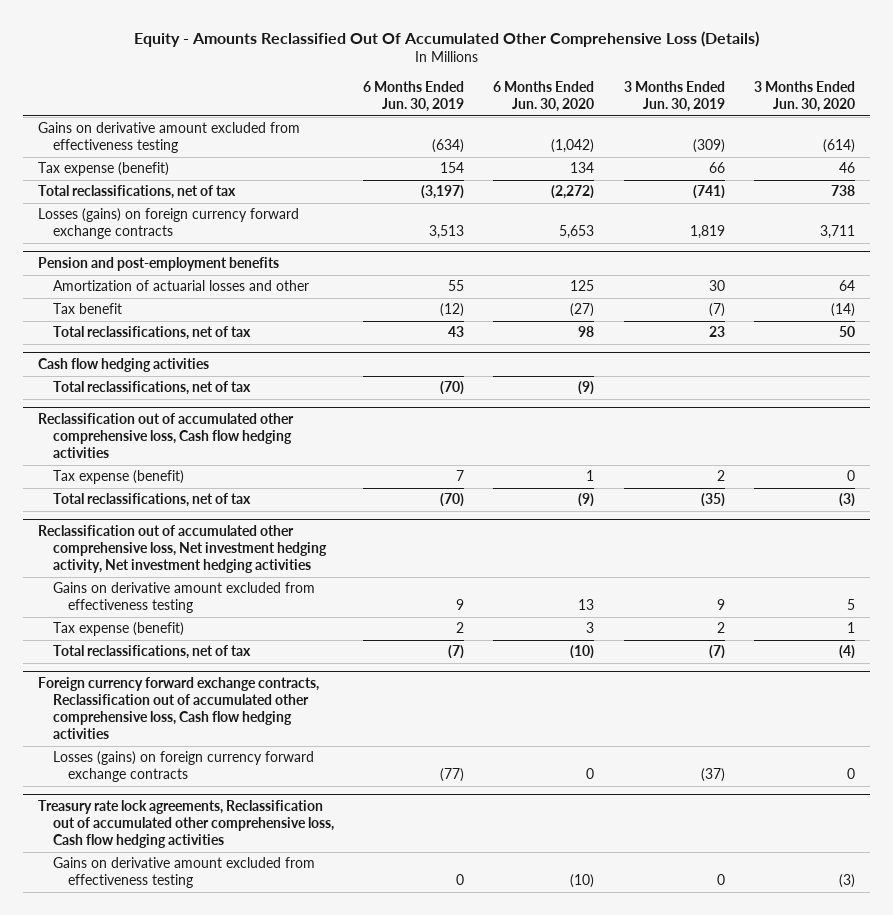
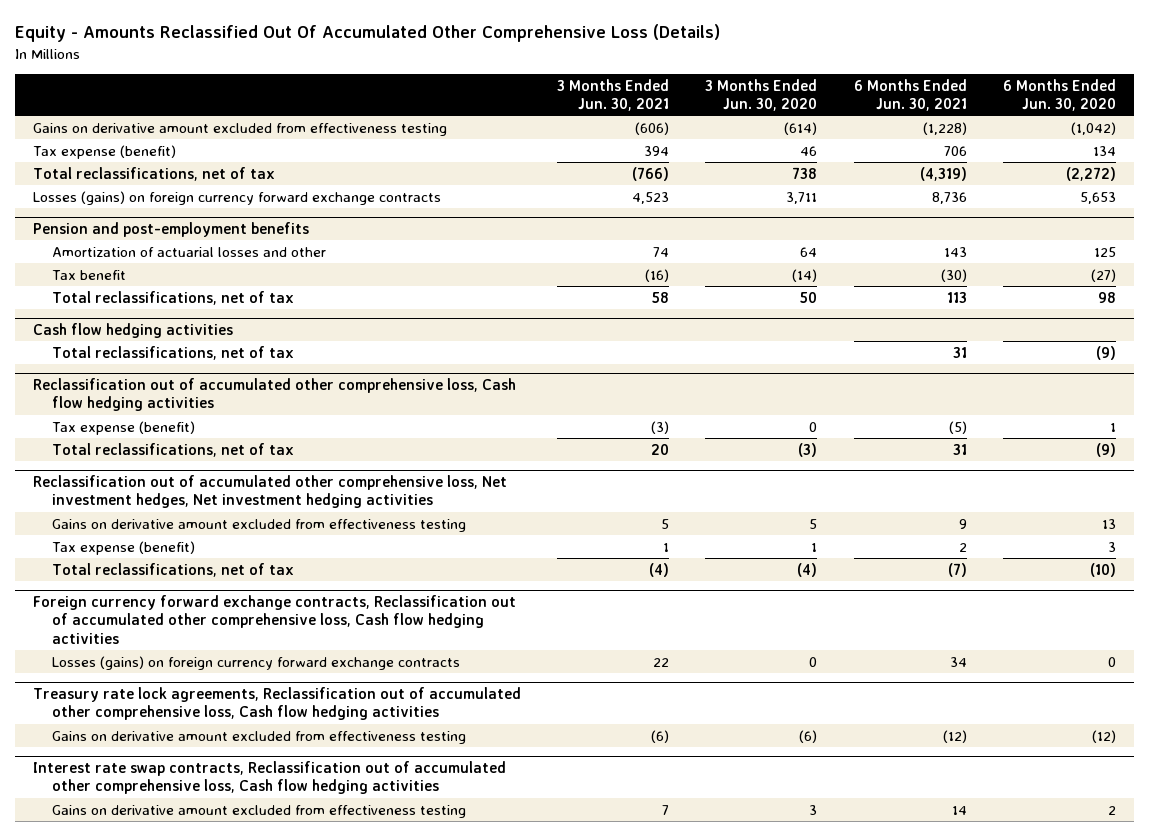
[363,81,465,113] 6 Months Ended Jun. 30, 2019 -> none
[623,81,725,113] 3 Months Ended Jun. 30, 2019 -> none
none -> [557,78,670,112] 3 Months Ended Jun. 30, 2021
none -> [853,78,967,112] 6 Months Ended Jun. 30, 2021
[37,524,327,574] Reclassification out of accumulated other comprehensive loss, Net investment hedging activity, Net investment hedging activities -> [32,474,507,509] Reclassification out of accumulated other comprehensive loss, Net investment hedges, Net investment hedging activities
[570,874,595,889] (10) -> [1092,729,1117,743] (12)
[839,874,856,889] (3) -> [799,729,818,743] (6)
none -> [32,760,506,795] Interest rate swap contracts, Reclassification out of accumulated other comprehensive loss, Cash flow hedging activities
none -> [51,804,466,818] Gains on derivative amount excluded from effectiveness testing

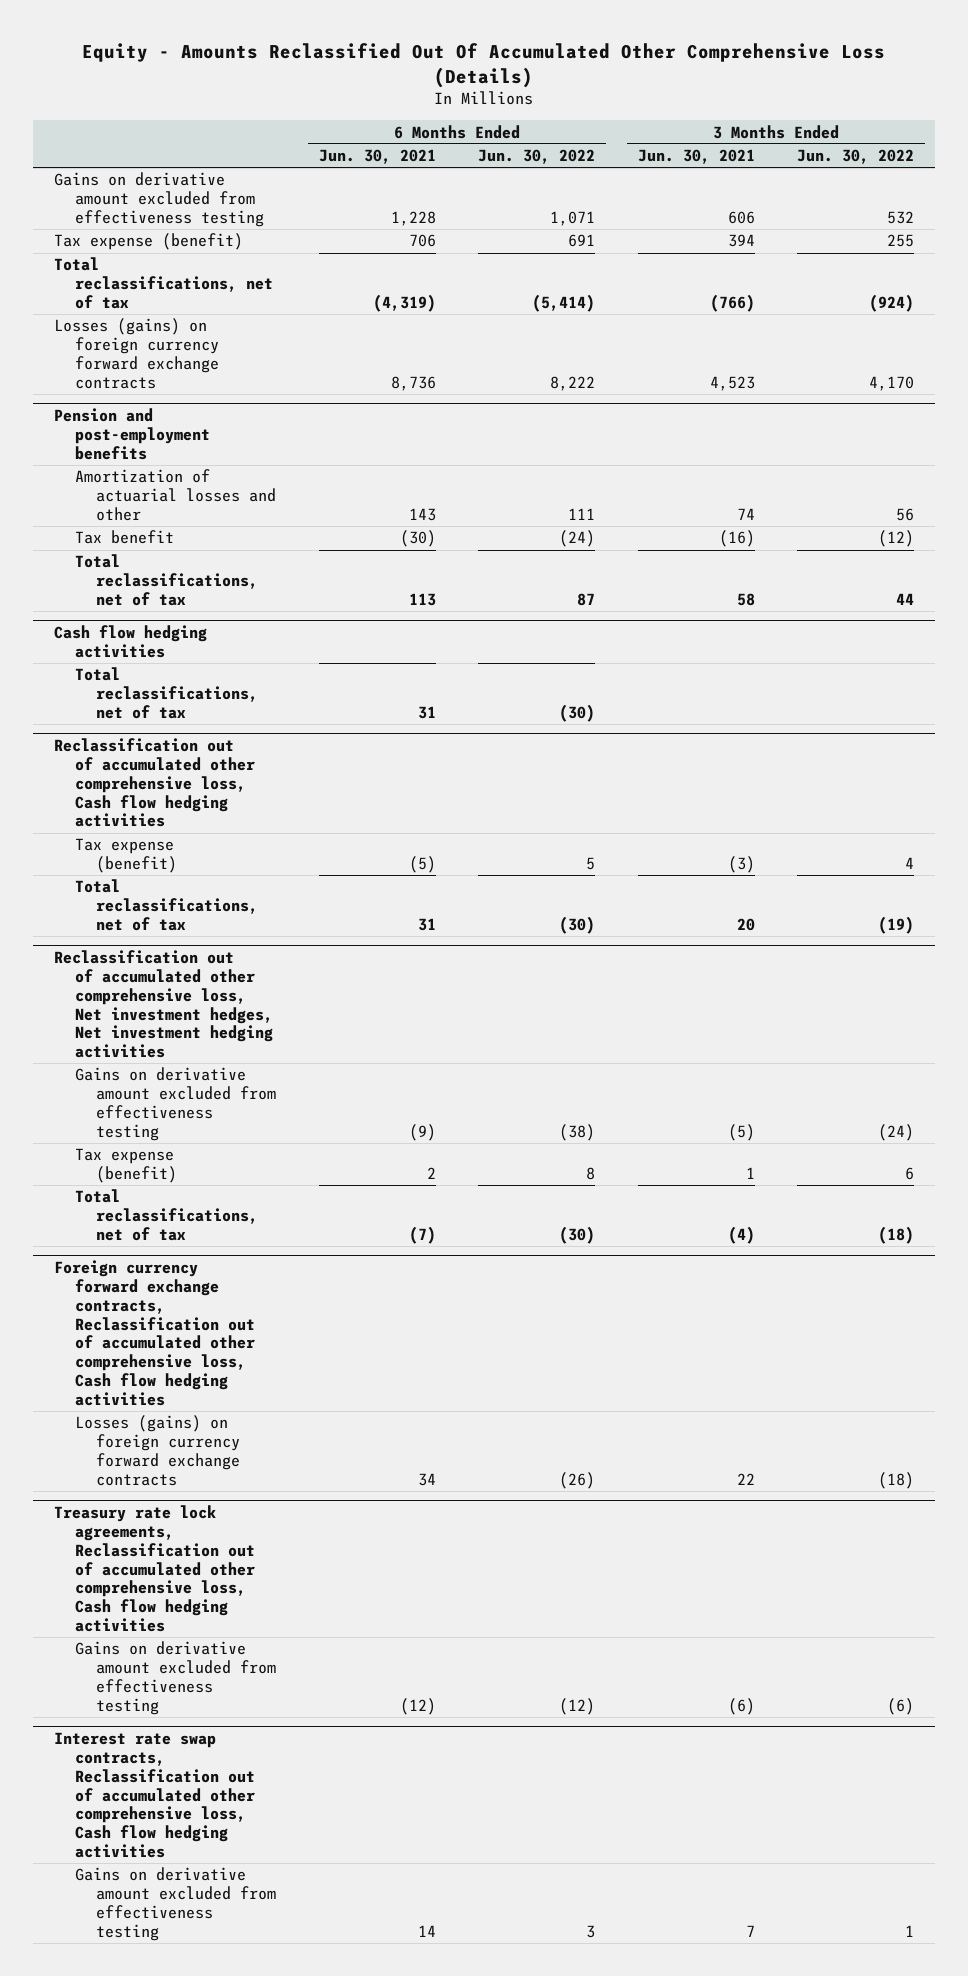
[705,78,818,112] 3 Months Ended Jun. 30, 2020 -> none
[1003,78,1117,112] 6 Months Ended Jun. 30, 2020 -> none
none -> [478,149,596,165] Jun. 30, 2022
none -> [797,149,915,165] Jun. 30, 2022
[635,121,670,135] (606) -> [727,211,755,225] 606
[922,121,967,135] (1,228) -> [390,211,436,227] 1,228
[661,518,670,529] 5 -> [727,1124,755,1142] (5)
[958,518,967,529] 9 -> [408,1124,436,1142] (9)

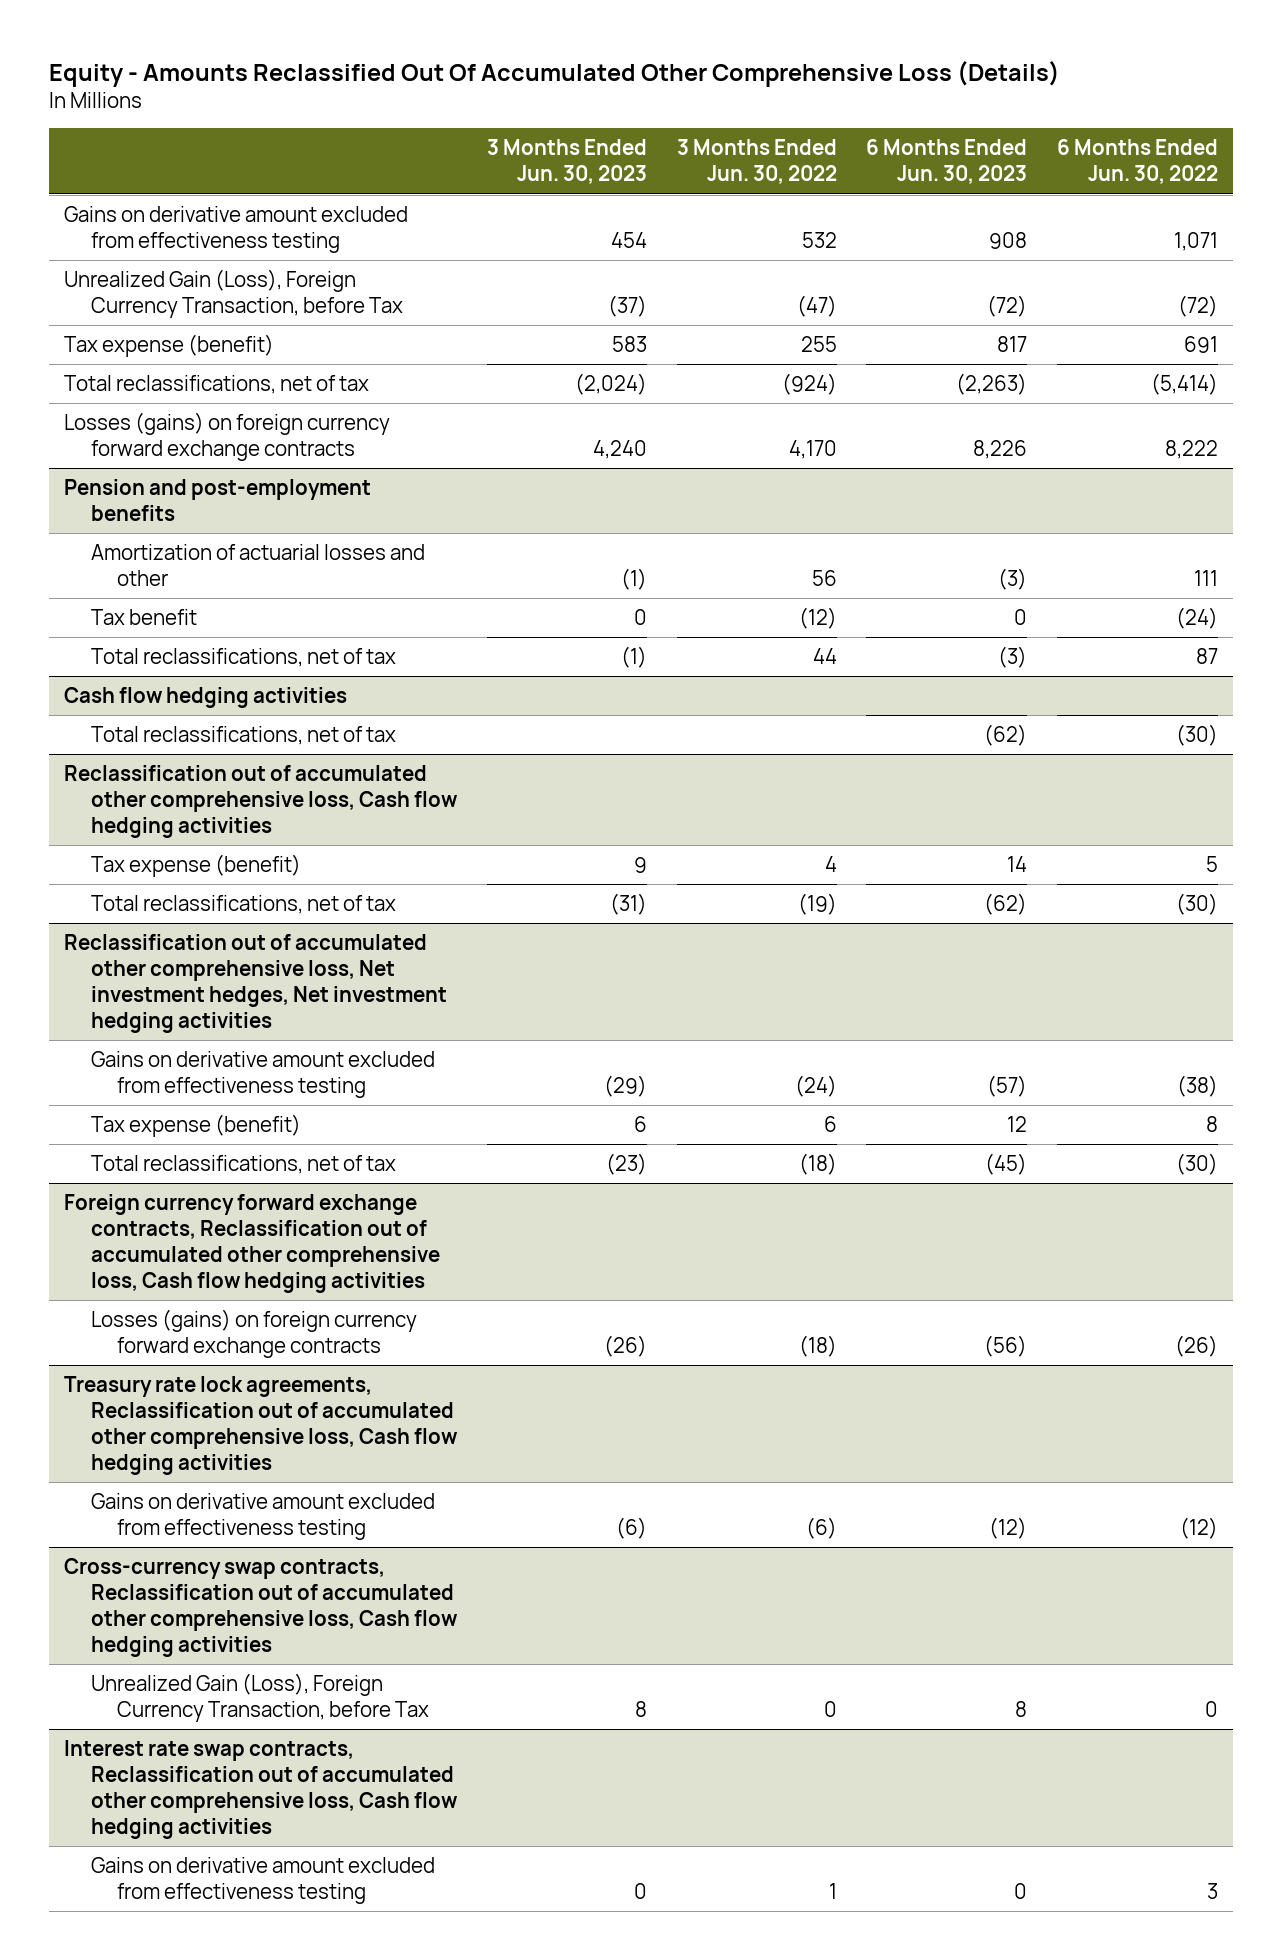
[318,149,436,165] Jun. 30, 2021 -> none
[637,149,755,165] Jun. 30, 2021 -> none
none -> [486,139,647,185] 3 Months Ended Jun. 30, 2023
none -> [866,139,1028,185] 6 Months Ended Jun. 30, 2023
none -> [63,269,403,319] Unrealized Gain (Loss), Foreign Currency Transaction, before Tax
none -> [63,1558,458,1658] Cross-currency swap contracts, Reclassification out of accumulated other comprehensive loss, Cash flow hedging activities
none -> [90,1673,430,1723] Unrealized Gain (Loss), Foreign Currency Transaction, before Tax

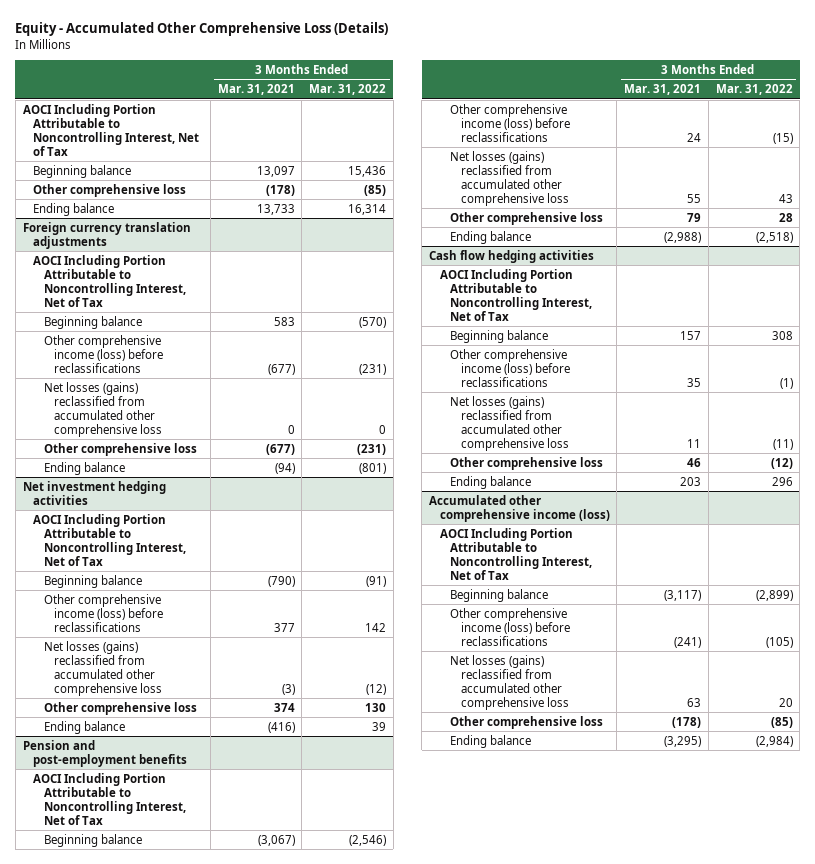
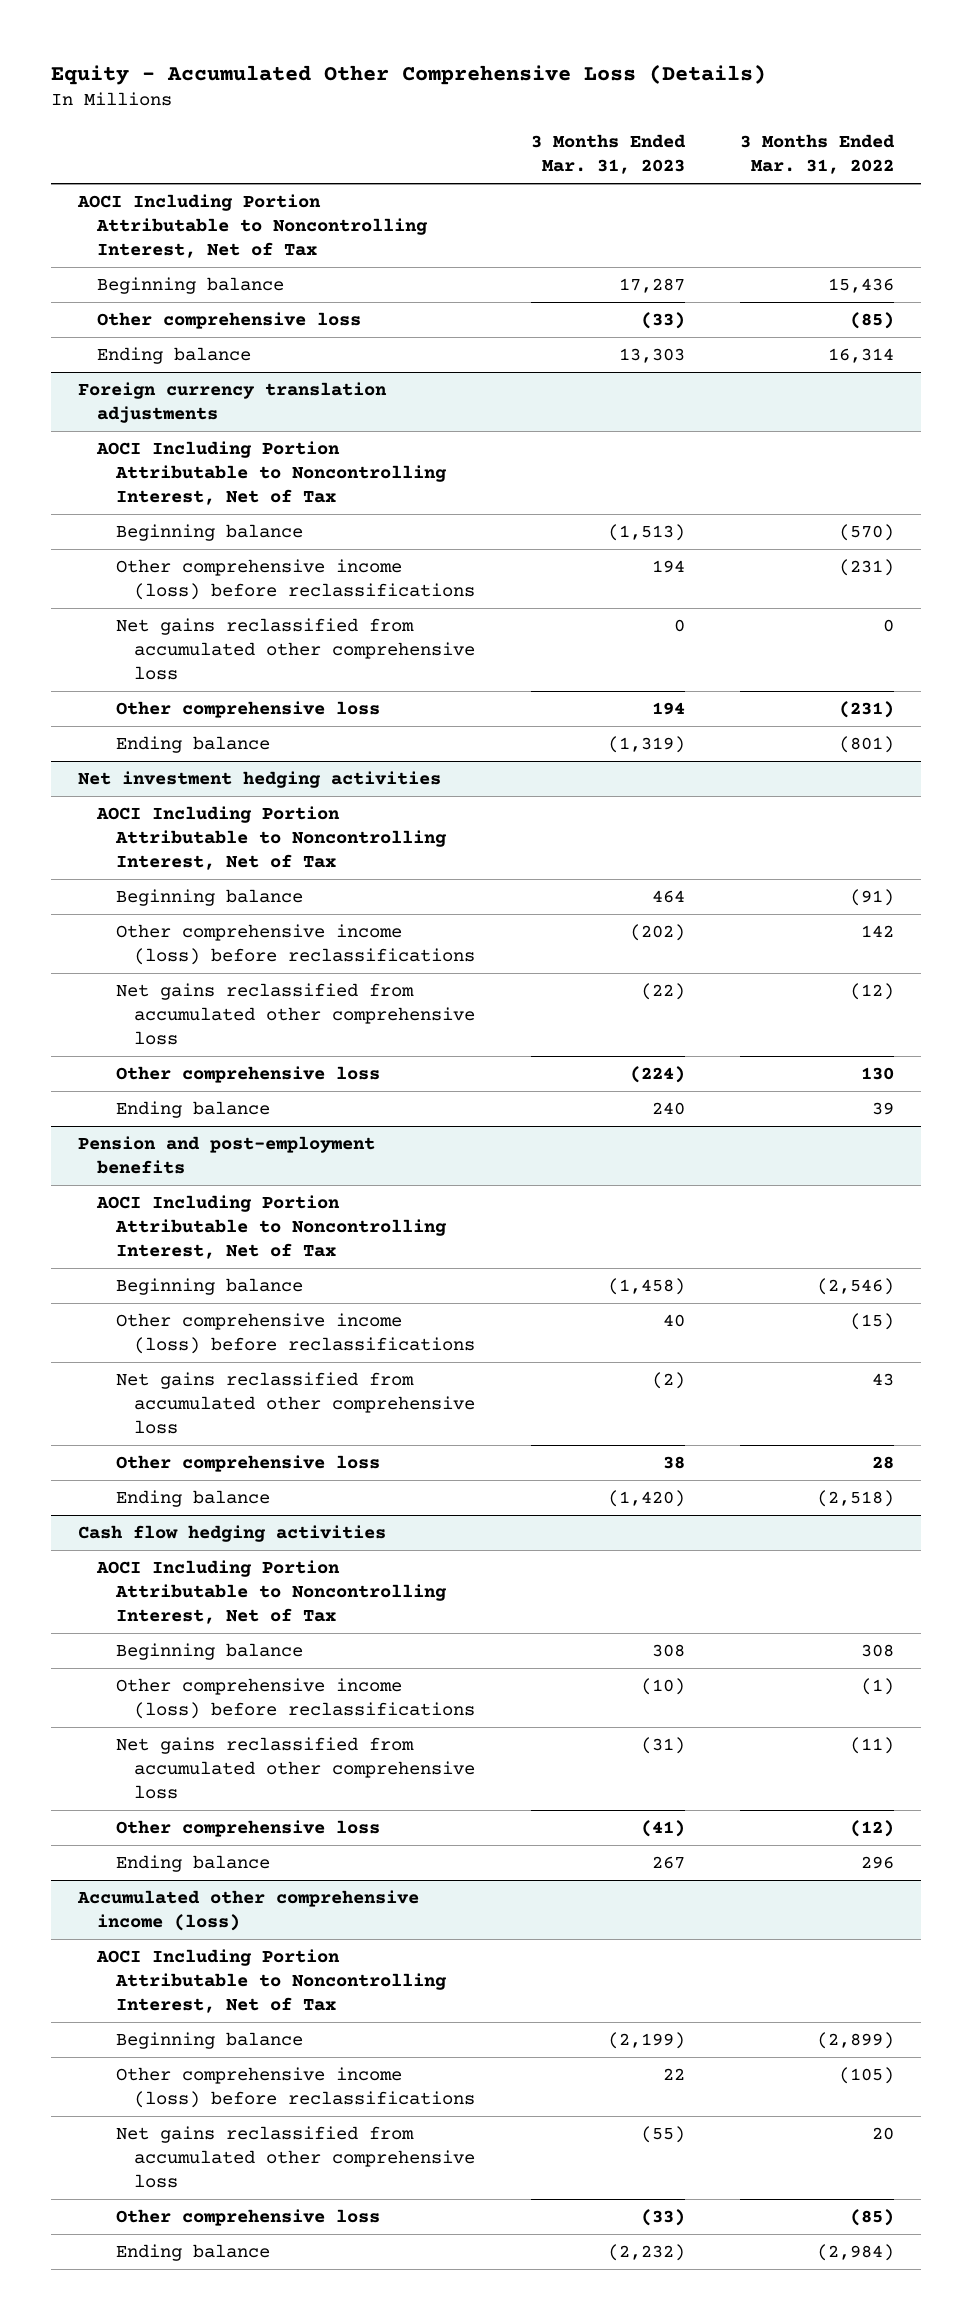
[217,84,295,96] Mar. 31, 2021 -> none
none -> [530,134,686,175] 3 Months Ended Mar. 31, 2023
[43,381,163,437] Net losses (gains) reclassified from accumulated other comprehensive loss -> [115,617,476,681] Net gains reclassified from accumulated other comprehensive loss
[43,640,163,696] Net losses (gains) reclassified from accumulated other comprehensive loss -> [115,982,476,1046] Net gains reclassified from accumulated other comprehensive loss
[450,150,569,206] Net losses (gains) reclassified from accumulated other comprehensive loss -> [115,1371,476,1435] Net gains reclassified from accumulated other comprehensive loss
[450,395,569,451] Net losses (gains) reclassified from accumulated other comprehensive loss -> [115,1736,476,1800] Net gains reclassified from accumulated other comprehensive loss
[450,654,569,710] Net losses (gains) reclassified from accumulated other comprehensive loss -> [115,2125,476,2189] Net gains reclassified from accumulated other comprehensive loss

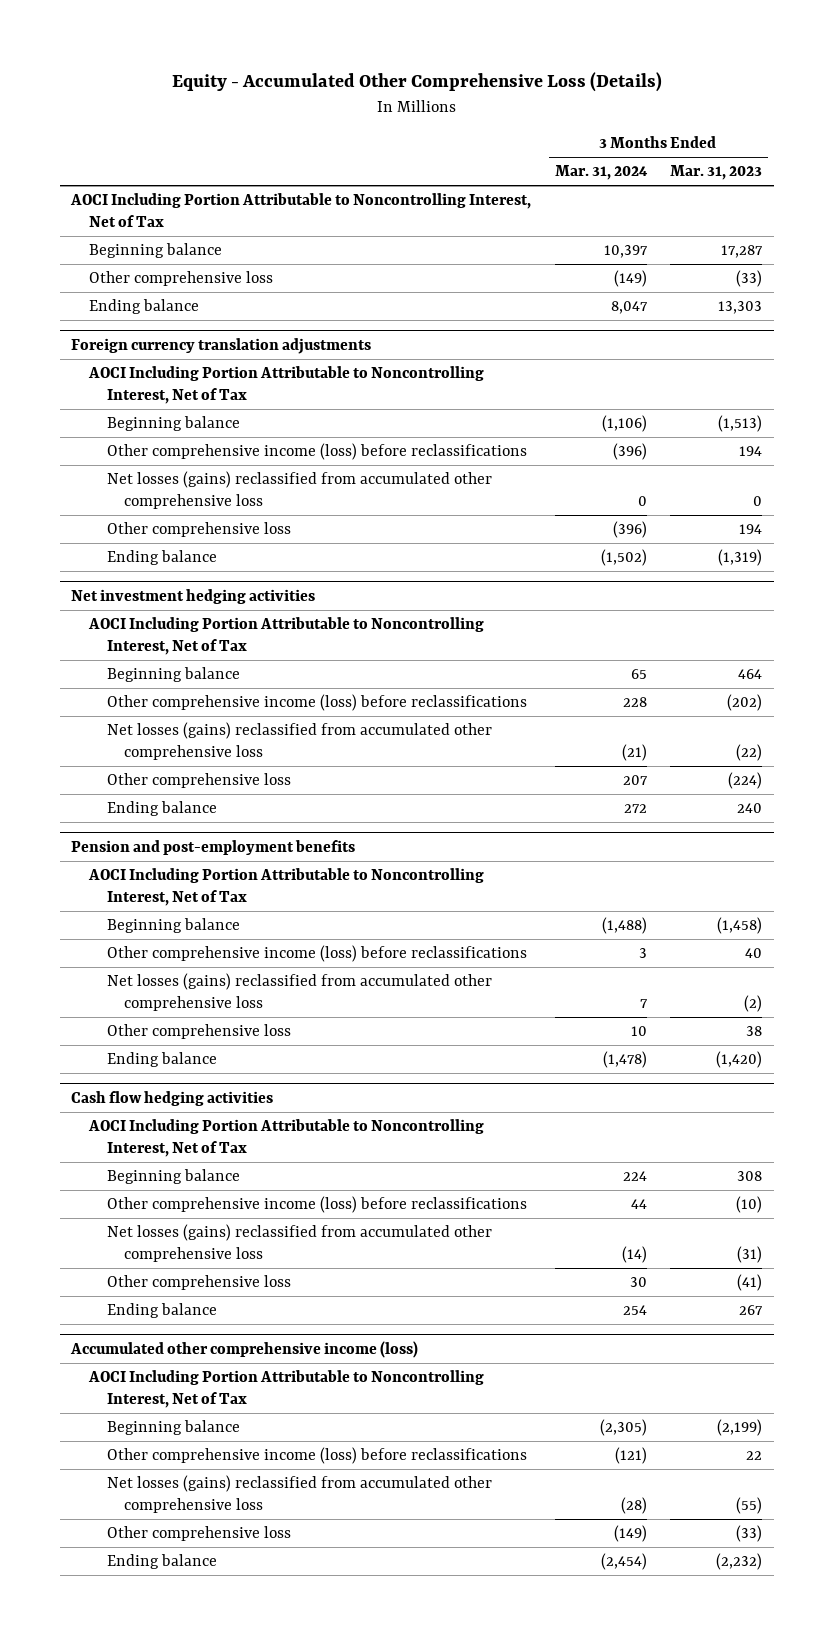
[739,134,895,175] 3 Months Ended Mar. 31, 2022 -> none
none -> [554,165,648,181] Mar. 31, 2024
[115,617,476,681] Net gains reclassified from accumulated other comprehensive loss -> [106,471,492,509] Net losses (gains) reclassified from accumulated other comprehensive loss
[115,982,476,1046] Net gains reclassified from accumulated other comprehensive loss -> [106,722,492,760] Net losses (gains) reclassified from accumulated other comprehensive loss
[115,1371,476,1435] Net gains reclassified from accumulated other comprehensive loss -> [106,973,492,1011] Net losses (gains) reclassified from accumulated other comprehensive loss
[115,1736,476,1800] Net gains reclassified from accumulated other comprehensive loss -> [106,1224,492,1262] Net losses (gains) reclassified from accumulated other comprehensive loss
[115,2125,476,2189] Net gains reclassified from accumulated other comprehensive loss -> [106,1475,492,1513] Net losses (gains) reclassified from accumulated other comprehensive loss

